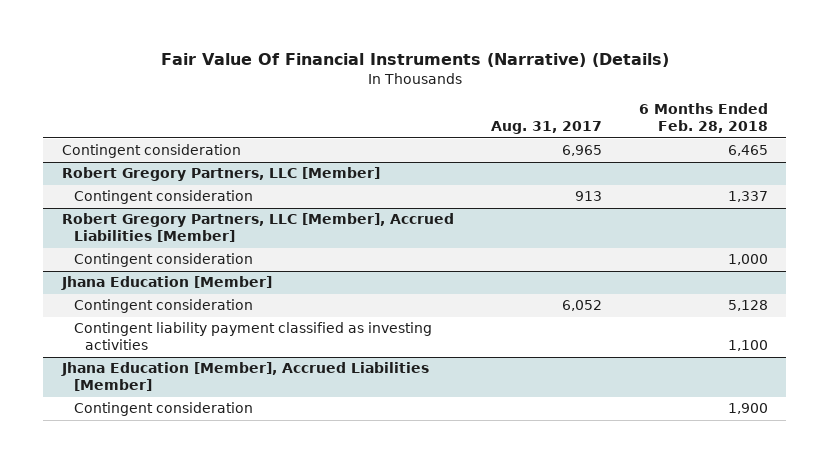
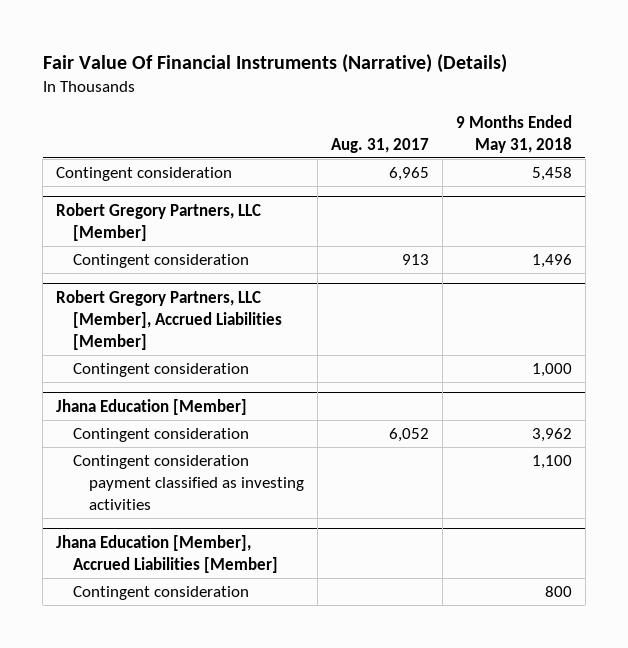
[638,103,768,134] 6 Months Ended Feb. 28, 2018 -> none
none -> [455,114,572,153] 9 Months Ended May 31, 2018
[73,322,432,351] Contingent liability payment classified as investing activities -> [72,455,304,510] Contingent consideration payment classified as investing activities

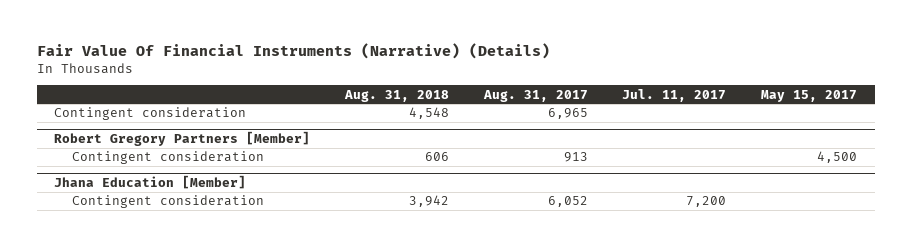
[455,114,572,153] 9 Months Ended May 31, 2018 -> none
none -> [343,89,449,102] Aug. 31, 2018
none -> [622,88,727,102] Jul. 11, 2017
none -> [761,89,858,102] May 15, 2017
[56,203,262,241] Robert Gregory Partners, LLC [Member] -> [54,130,311,146] Robert Gregory Partners [Member]
[56,290,282,350] Robert Gregory Partners, LLC [Member], Accrued Liabilities [Member] -> none
[72,363,249,378] Contingent consideration -> none
[72,455,304,510] Contingent consideration payment classified as investing activities -> none
[56,535,278,573] Jhana Education [Member], Accrued Liabilities [Member] -> none
[72,586,249,601] Contingent consideration -> none

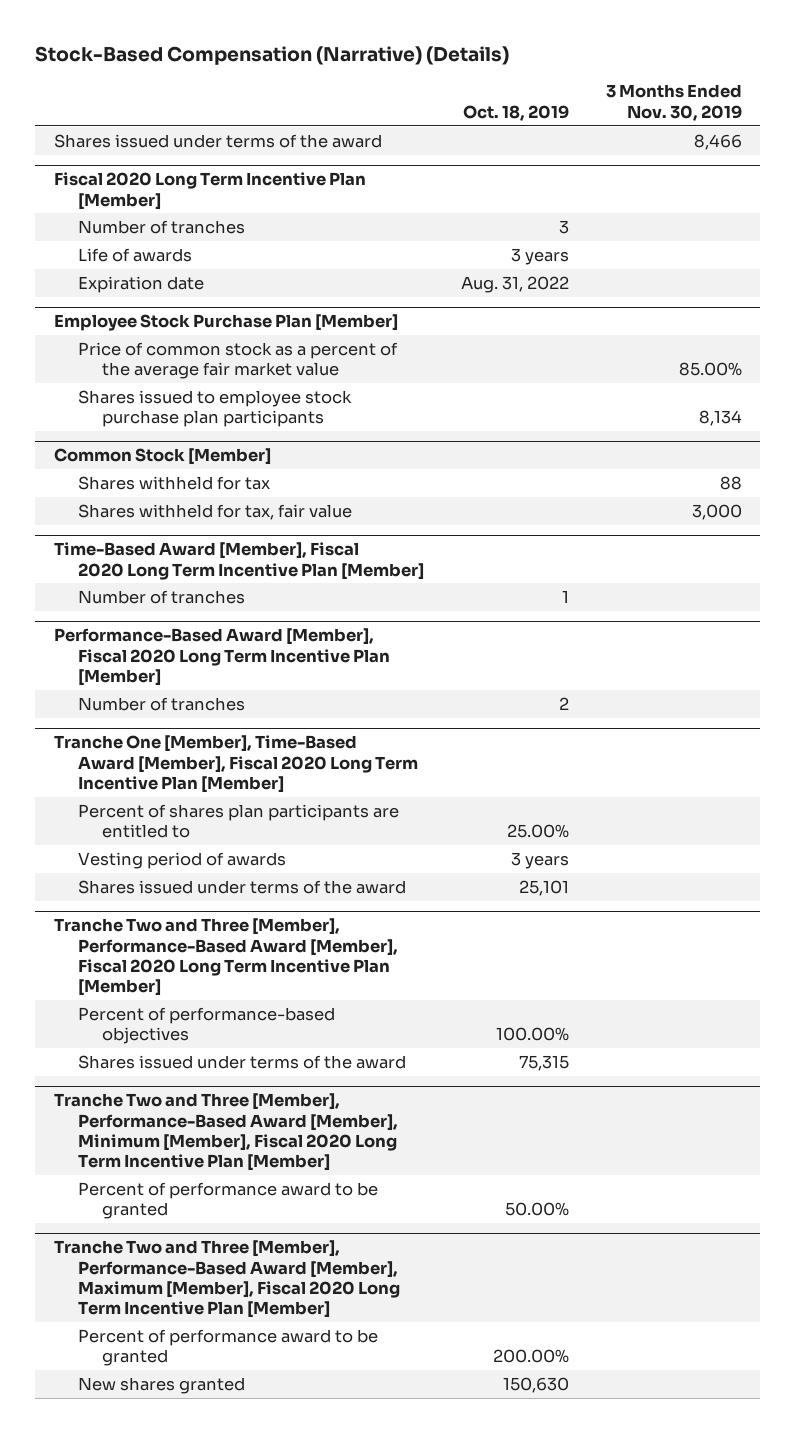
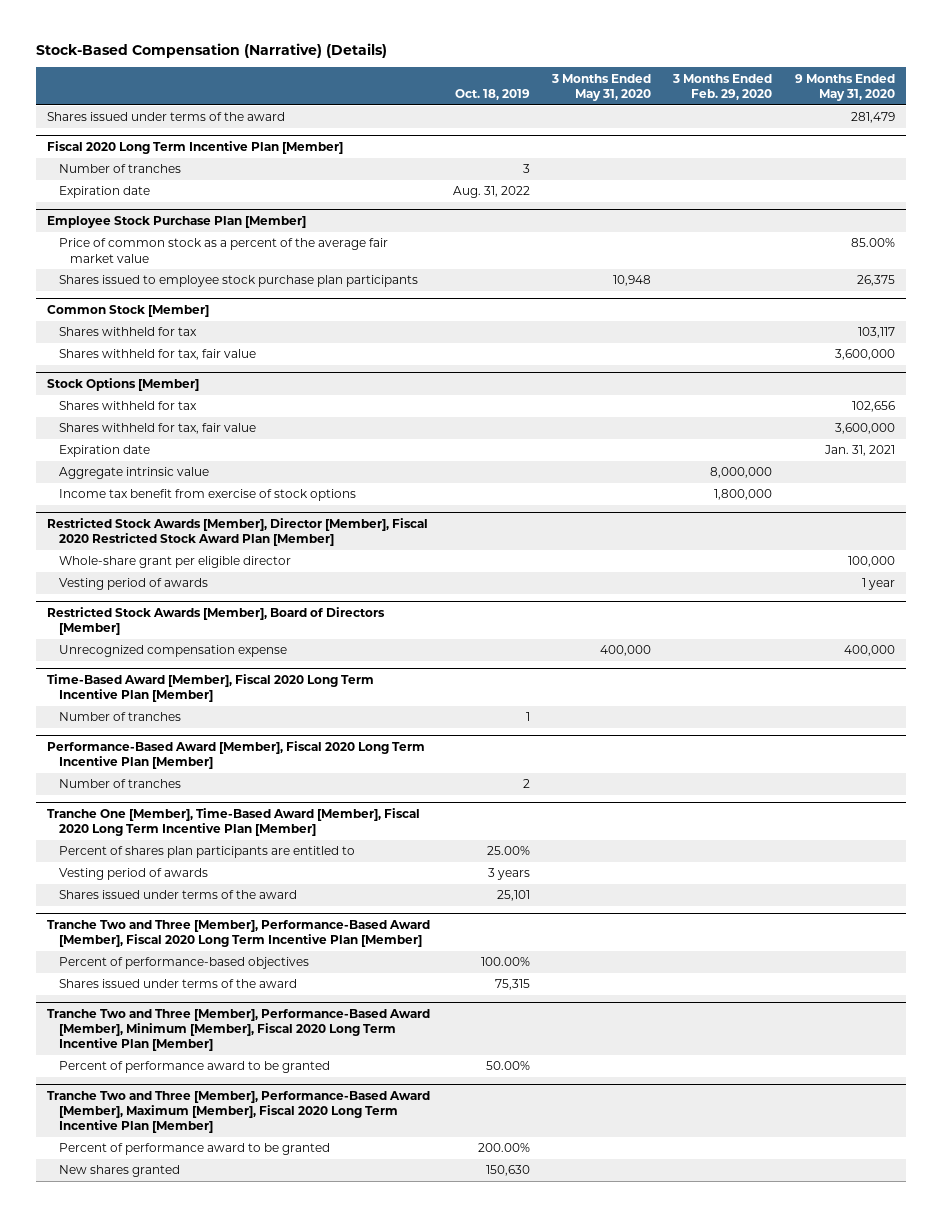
[605,84,742,121] 3 Months Ended Nov. 30, 2019 -> none
none -> [551,73,652,101] 3 Months Ended May 31, 2020
none -> [672,73,773,100] 3 Months Ended Feb. 29, 2020
none -> [794,73,895,101] 9 Months Ended May 31, 2020
[77,247,192,262] Life of awards -> none
none -> [47,377,200,391] Stock Options [Member]
none -> [58,401,197,411] Shares withheld for tax
none -> [58,423,256,435] Shares withheld for tax, fair value
none -> [58,445,150,458] Expiration date
none -> [58,467,209,480] Aggregate intrinsic value
none -> [58,489,356,502] Income tax benefit from exercise of stock options
none -> [47,517,429,547] Restricted Stock Awards [Member], Director [Member], Fiscal 2020 Restricted Stock Award Plan [Member]
none -> [58,556,291,569] Whole-share grant per eligible director
none -> [58,578,208,591] Vesting period of awards
none -> [47,606,386,636] Restricted Stock Awards [Member], Board of Directors [Member]
none -> [58,645,287,658] Unrecognized compensation expense

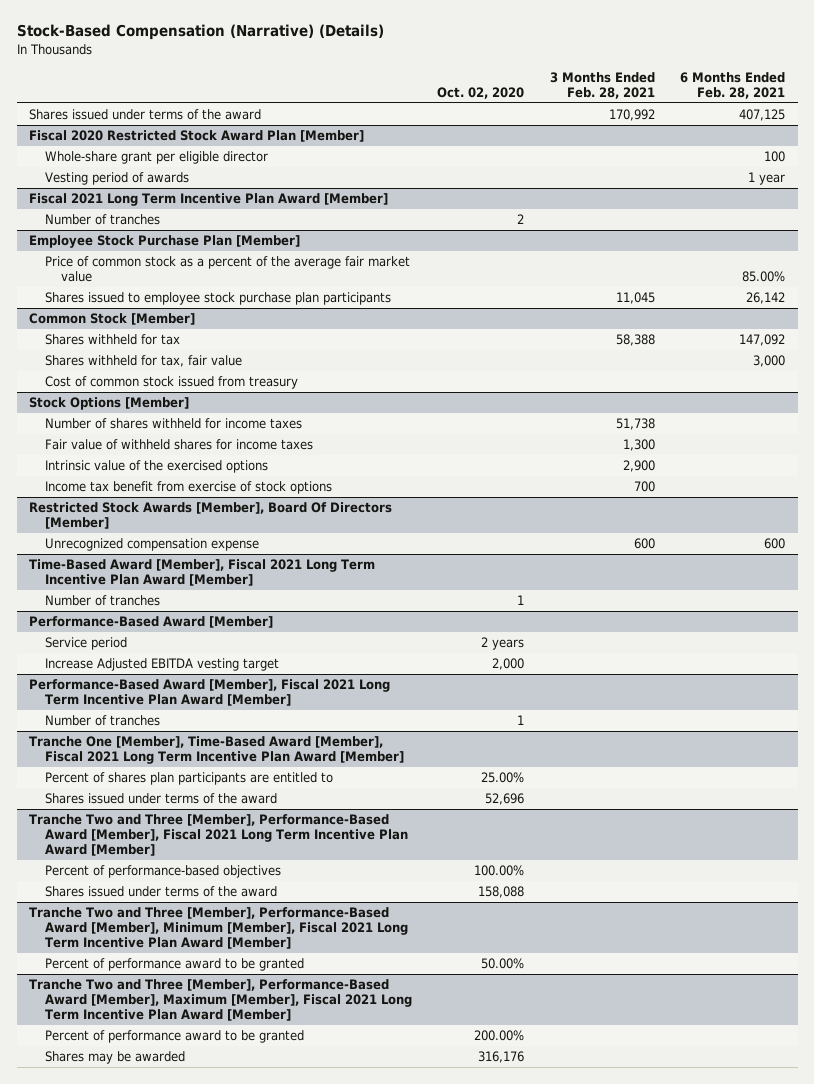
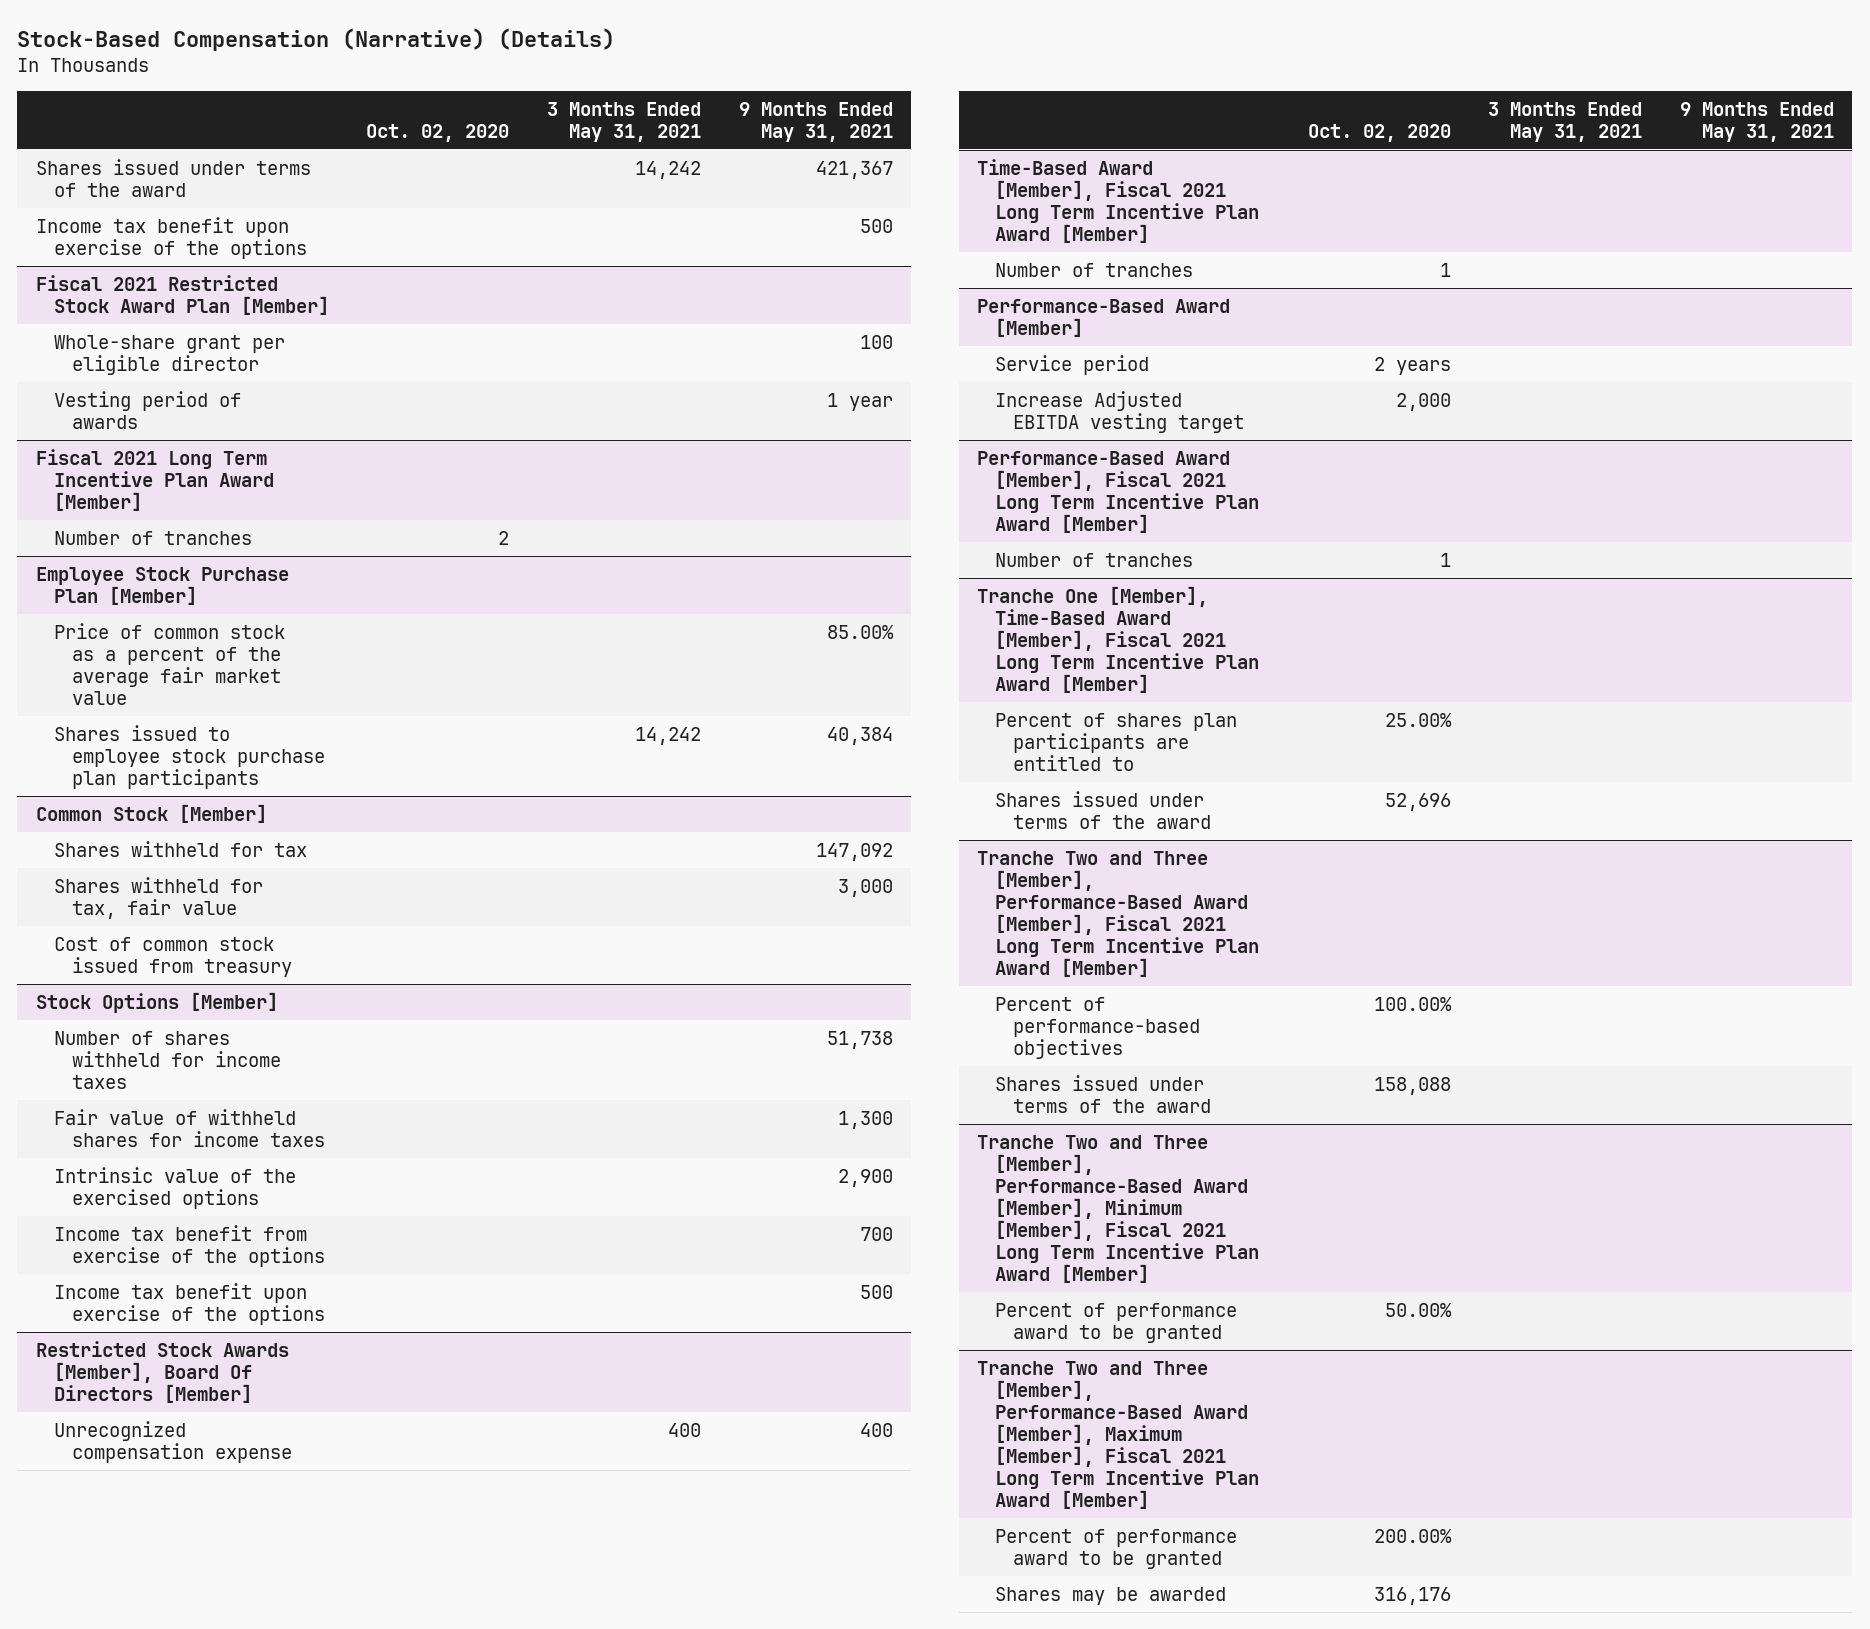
[549,71,655,99] 3 Months Ended Feb. 28, 2021 -> none
[679,71,785,99] 6 Months Ended Feb. 28, 2021 -> none
none -> [547,101,702,142] 3 Months Ended May 31, 2021
none -> [738,101,893,142] 9 Months Ended May 31, 2021
[29,130,365,143] Fiscal 2020 Restricted Stock Award Plan [Member] -> none
[45,151,269,165] Whole-share grant per eligible director -> none
[45,172,190,186] Vesting period of awards -> none
none -> [36,216,307,259] Income tax benefit upon exercise of the options
none -> [36,274,329,315] Fiscal 2021 Restricted Stock Award Plan [Member]
none -> [53,334,285,375] Whole-share grant per eligible director
none -> [53,390,241,429] Vesting period of awards
[45,481,333,495] Income tax benefit from exercise of stock options -> [53,1224,325,1267] Income tax benefit from exercise of the options
none -> [53,1282,325,1325] Income tax benefit upon exercise of the options

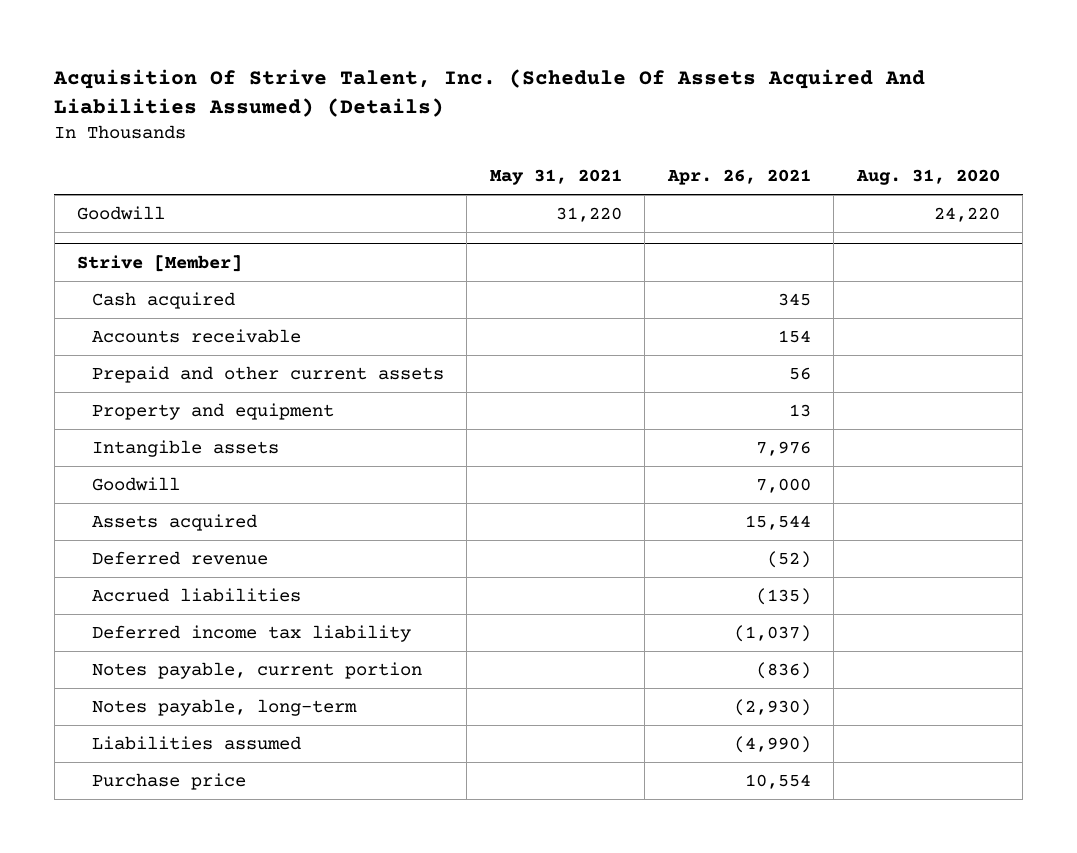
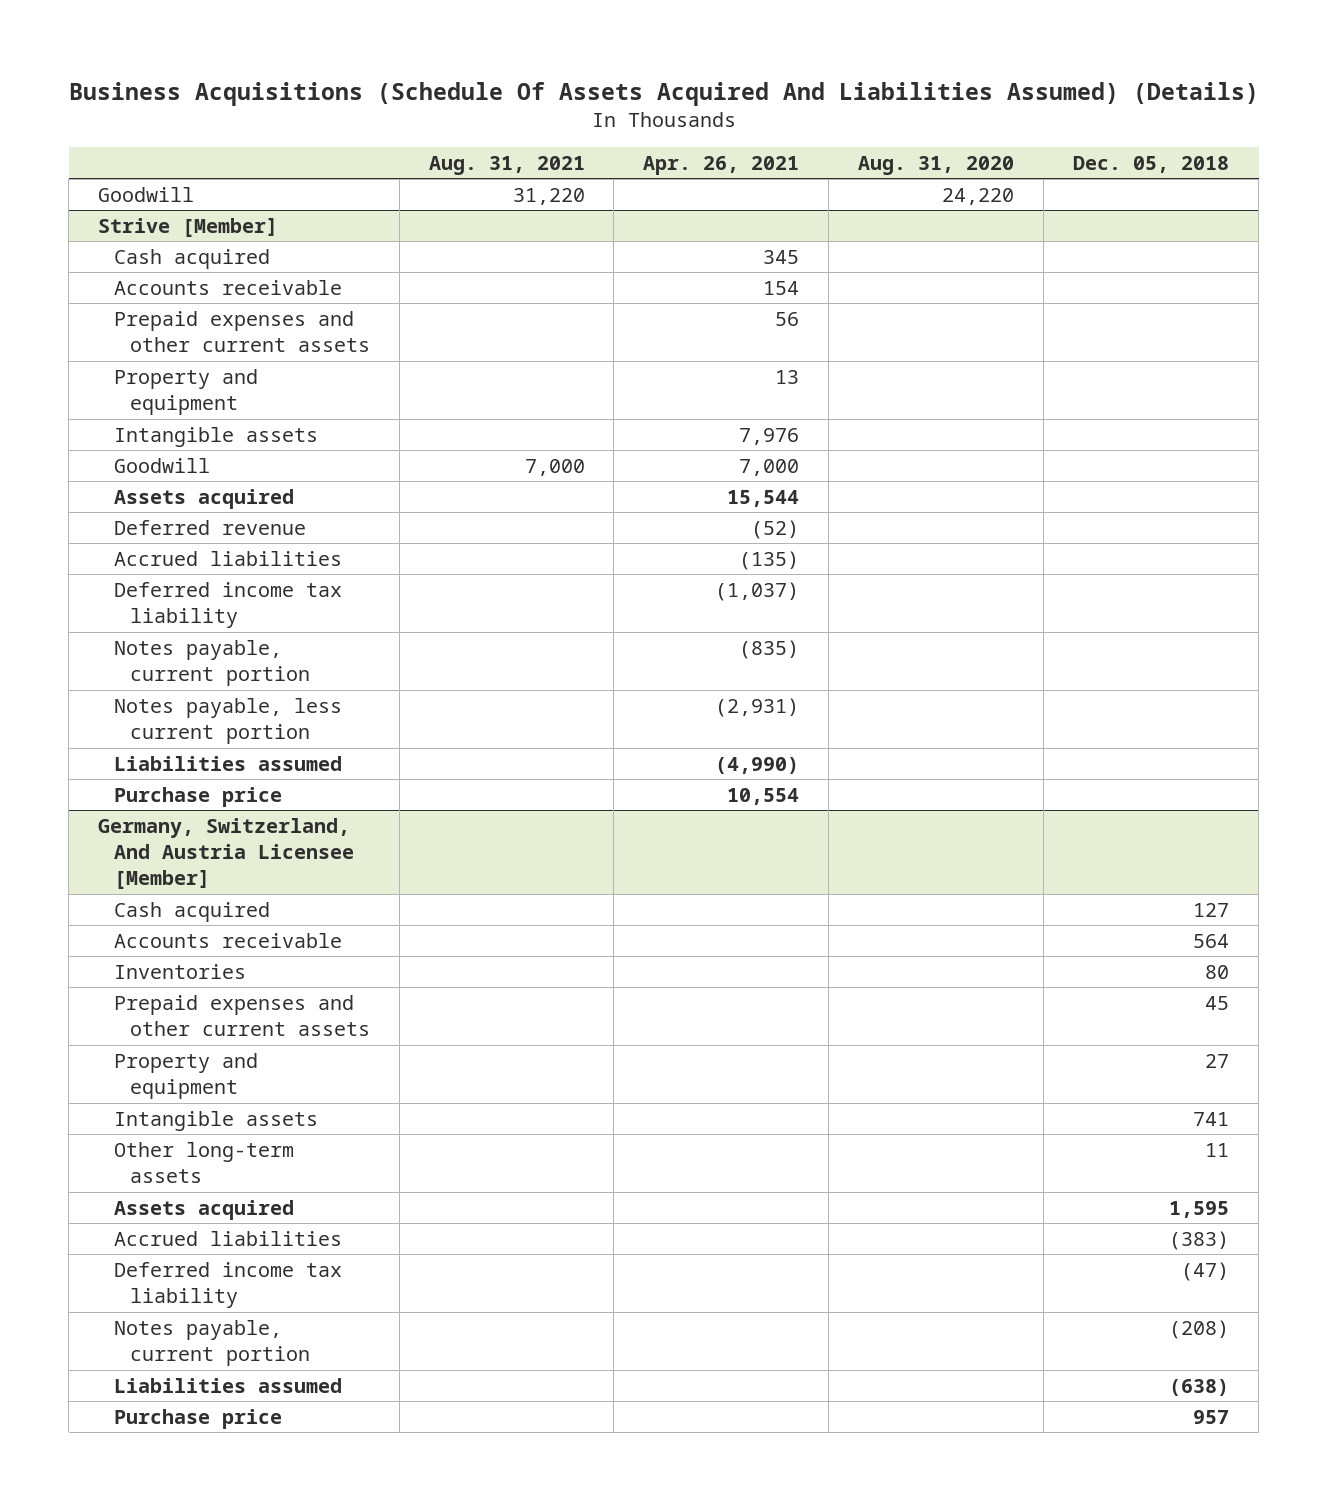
[53,68,926,117] Acquisition Of Strive Talent, Inc. (Schedule Of Assets Acquired And Liabilities Assumed) (Details) -> [68,81,1259,106] Business Acquisitions (Schedule Of Assets Acquired And Liabilities Assumed) (Details)
[489,168,622,185] May 31, 2021 -> none
none -> [428,155,585,175] Aug. 31, 2021
none -> [1073,155,1230,173] Dec. 05, 2018
[91,366,444,384] Prepaid and other current assets -> [113,310,370,353] Prepaid expenses and other current assets
[755,662,811,680] (836) -> [739,639,800,659] (835)
[91,699,357,717] Notes payable, long-term -> [113,697,342,745] Notes payable, less current portion
[733,699,811,717] (2,930) -> [715,697,800,717] (2,931)
none -> [98,817,354,890] Germany, Switzerland, And Austria Licensee [Member]
none -> [113,901,270,922] Cash acquired
none -> [113,932,342,948] Accounts receivable
none -> [113,963,246,979] Inventories
none -> [113,994,370,1037] Prepaid expenses and other current assets
none -> [113,1052,258,1100] Property and equipment
none -> [113,1110,318,1131] Intangible assets
none -> [113,1141,294,1184] Other long-term assets
none -> [113,1199,294,1220] Assets acquired
none -> [113,1230,342,1246] Accrued liabilities
none -> [113,1261,342,1309] Deferred income tax liability
none -> [113,1319,310,1367] Notes payable, current portion
none -> [113,1377,342,1393] Liabilities assumed
none -> [113,1408,282,1429] Purchase price

